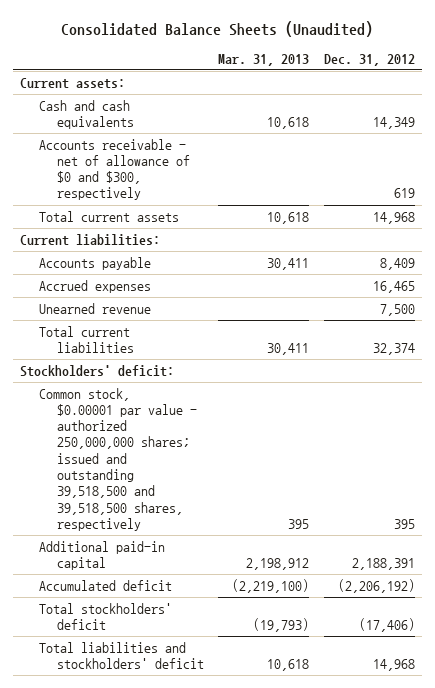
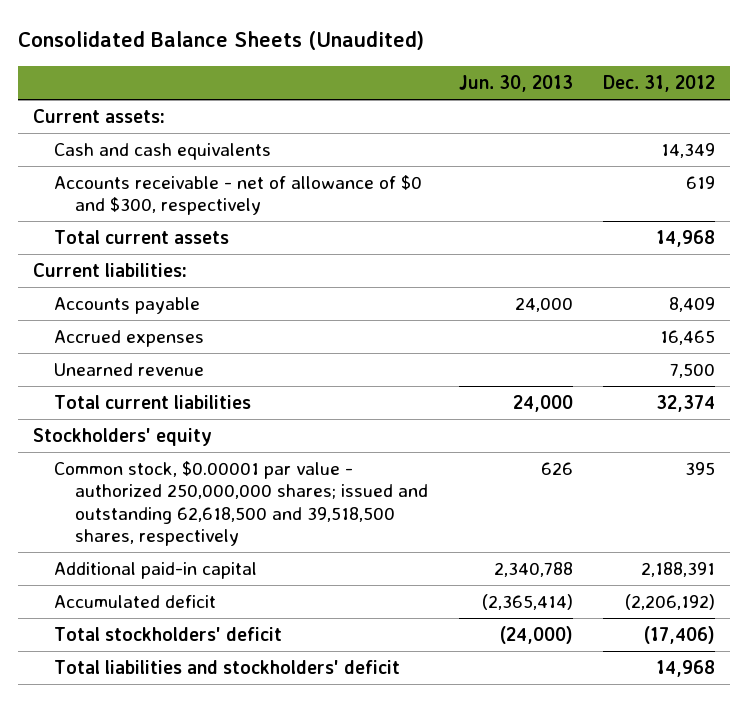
[218,53,310,66] Mar. 31, 2013 -> none
none -> [458,75,573,93] Jun. 30, 2013
[20,364,175,377] Stockholders' deficit: -> [33,427,213,446] Stockholders' equity
[38,387,197,531] Common stock, $0.00001 par value - authorized 250,000,000 shares; issued and outstanding 39,518,500 and 39,518,500 shares, respectively -> [54,460,429,547] Common stock, $0.00001 par value - authorized 250,000,000 shares; issued and outstanding 62,618,500 and 39,518,500 shares, respectively

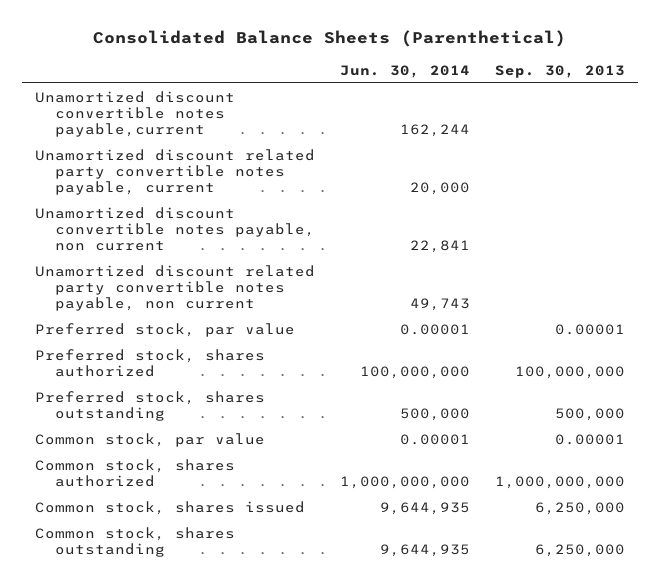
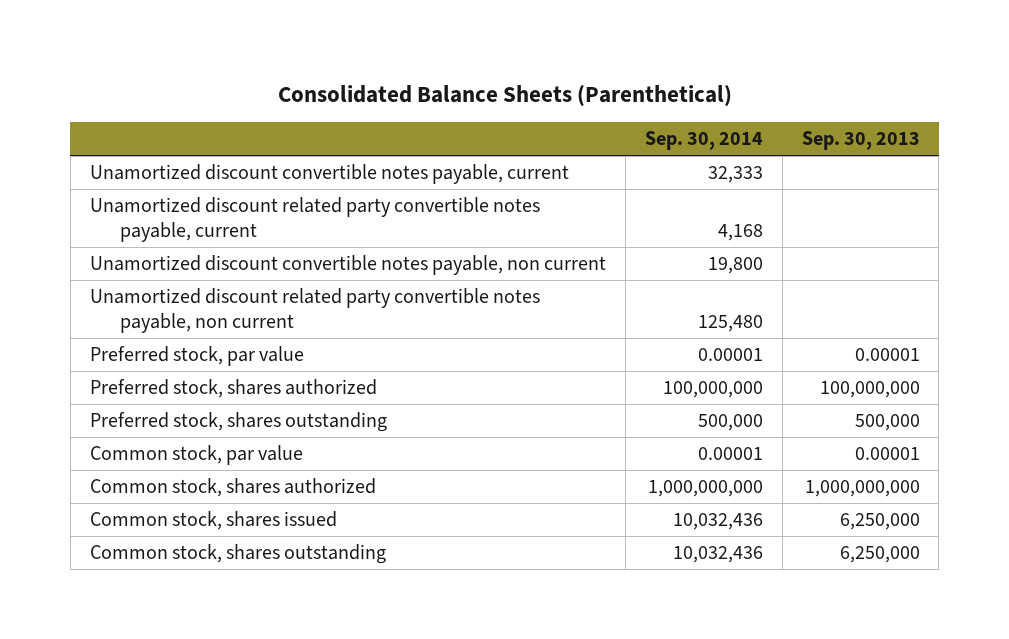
[340,64,471,78] Jun. 30, 2014 -> none
none -> [644,131,763,151] Sep. 30, 2014
[34,90,235,137] Unamortized discount convertible notes payable,current -> [89,164,569,185] Unamortized discount convertible notes payable, current

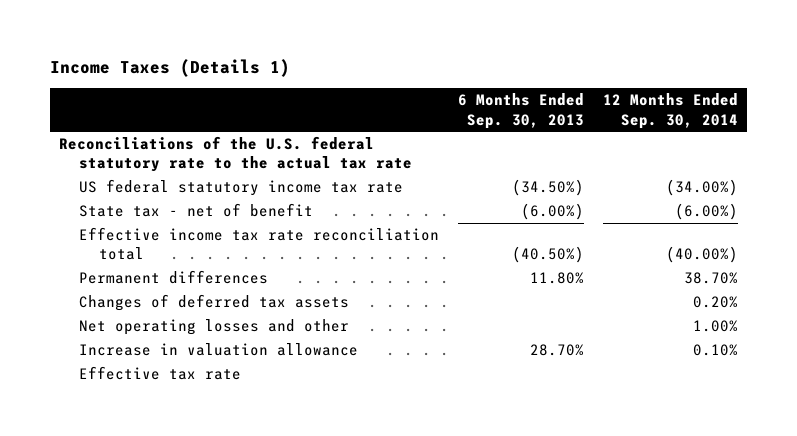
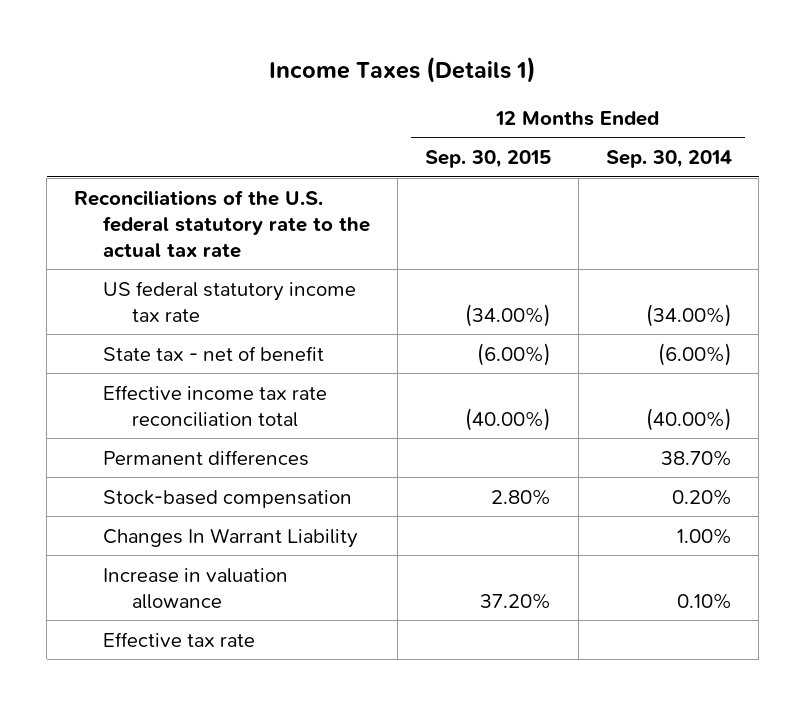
[458,93,585,129] 6 Months Ended Sep. 30, 2013 -> none
none -> [424,150,551,169] Sep. 30, 2015
[79,294,350,312] Changes of deferred tax assets -> none
[79,319,350,336] Net operating losses and other -> none
none -> [103,489,353,508] Stock-based compensation
none -> [103,527,359,548] Changes In Warrant Liability

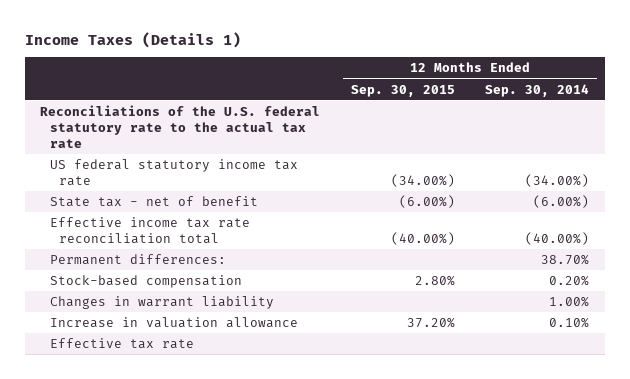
[103,449,310,466] Permanent differences -> [49,254,226,266] Permanent differences:
[103,527,359,548] Changes In Warrant Liability -> [49,296,274,310] Changes in warrant liability

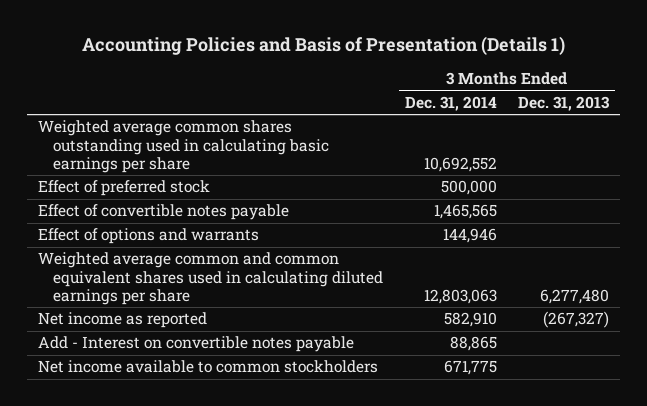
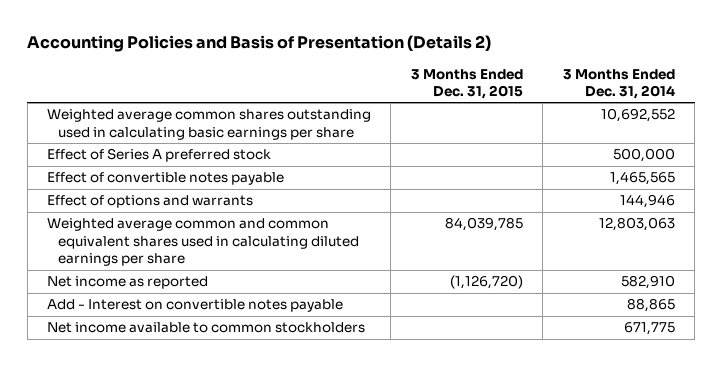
[81,36,565,56] Accounting Policies and Basis of Presentation (Details 1) -> [27,35,492,53] Accounting Policies and Basis of Presentation (Details 2)
[518,96,611,112] Dec. 31, 2013 -> none
none -> [410,68,523,99] 3 Months Ended Dec. 31, 2015
[37,180,210,197] Effect of preferred stock -> [47,148,272,163] Effect of Series A preferred stock

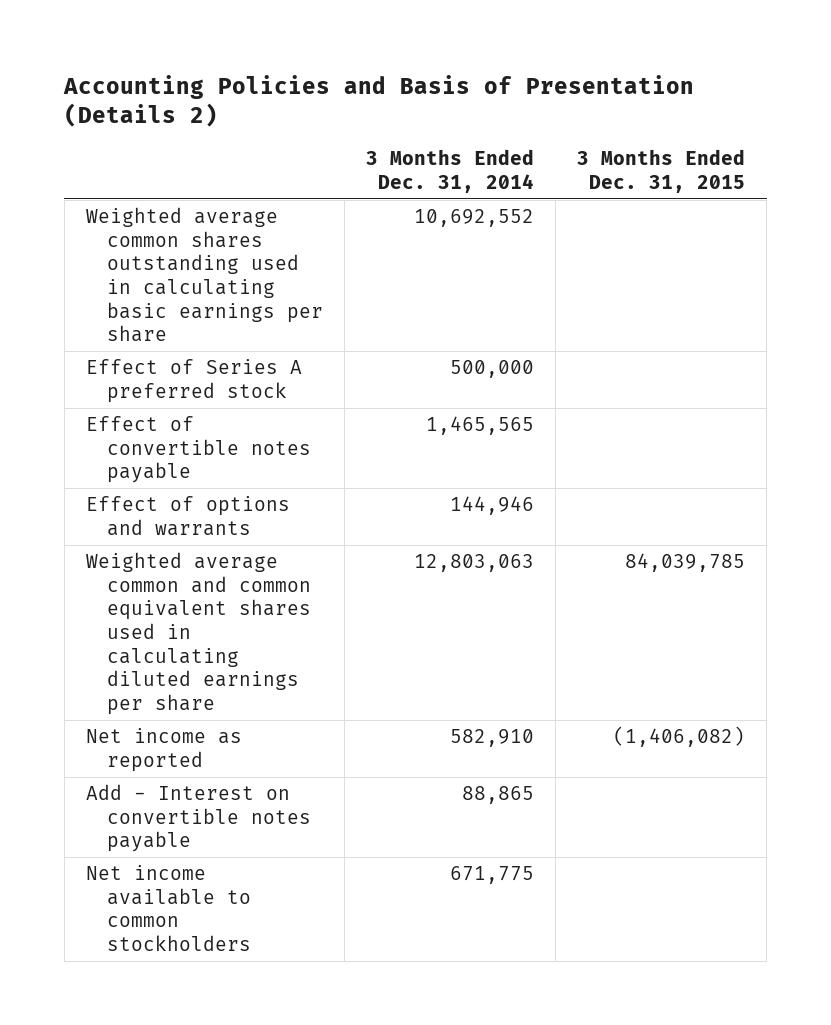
[449,275,523,290] (1,126,720) -> [613,726,746,748] (1,406,082)

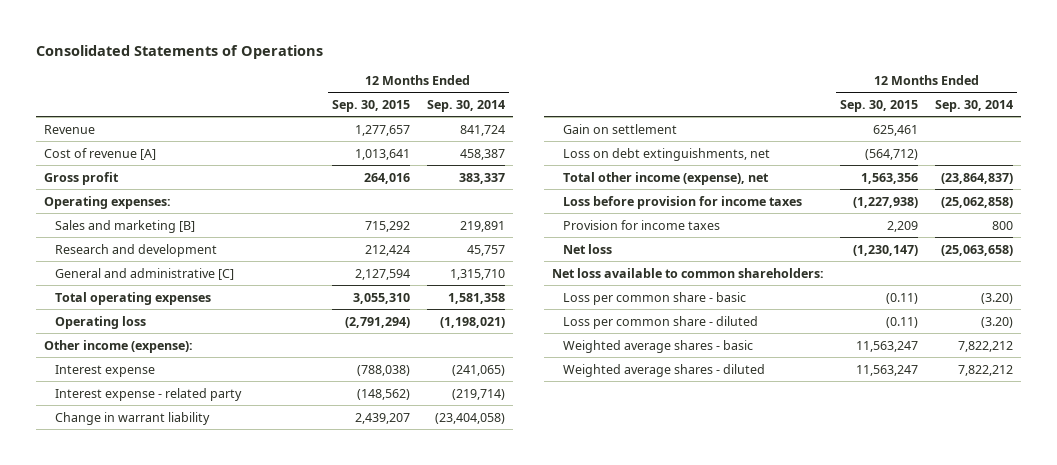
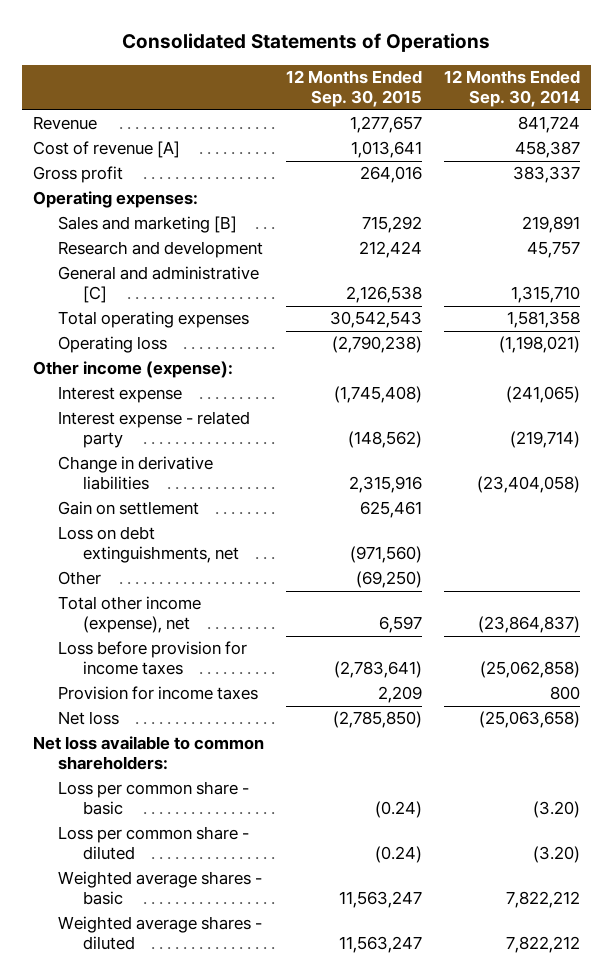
[355,268,411,280] 2,127,594 -> [345,286,422,304] 2,126,538
[353,292,411,304] 3,055,310 -> [329,311,422,329] 30,542,543
[345,316,411,328] (2,791,294) -> [331,336,422,354] (2,790,238)
[357,364,411,376] (788,038) -> [333,386,422,404] (1,745,408)
[55,411,211,425] Change in warrant liability -> none
none -> [57,456,213,491] Change in derivative liabilities
[865,148,919,160] (564,712) -> [349,546,422,564] (971,560)
none -> [57,571,101,586] Other
[861,172,919,184] 1,563,356 -> [378,616,422,634] 6,597
[853,196,919,208] (1,227,938) -> [333,661,422,679] (2,783,641)
[853,244,919,256] (1,230,147) -> [332,711,422,729] (2,785,850)
[886,292,919,304] (0.11) -> [374,801,422,819] (0.24)
[886,316,919,328] (0.11) -> [374,846,422,864] (0.24)

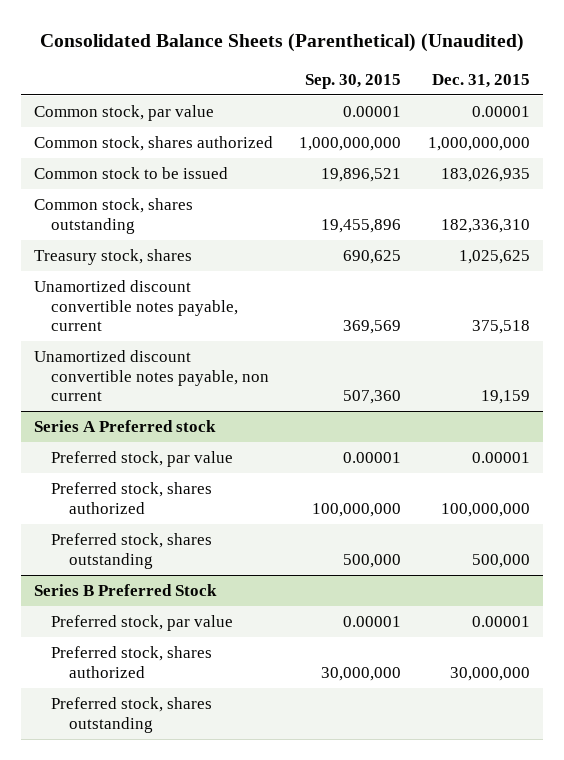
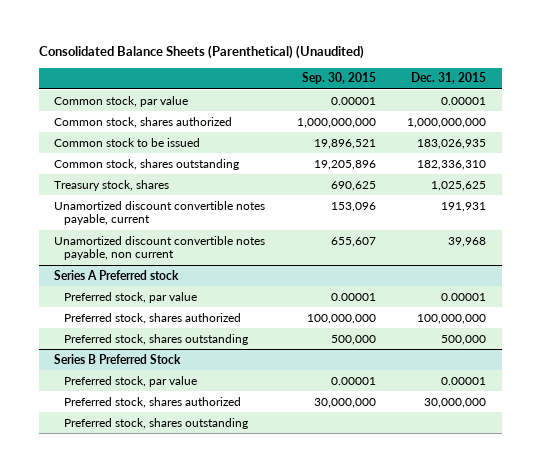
[321,218,402,233] 19,455,896 -> [313,159,376,170] 19,205,896
[343,320,402,335] 369,569 -> [330,201,376,212] 153,096
[471,320,530,335] 375,518 -> [440,201,486,212] 191,931
[343,390,402,405] 507,360 -> [330,236,376,247] 655,607
[480,390,530,405] 19,159 -> [447,236,486,247] 39,968

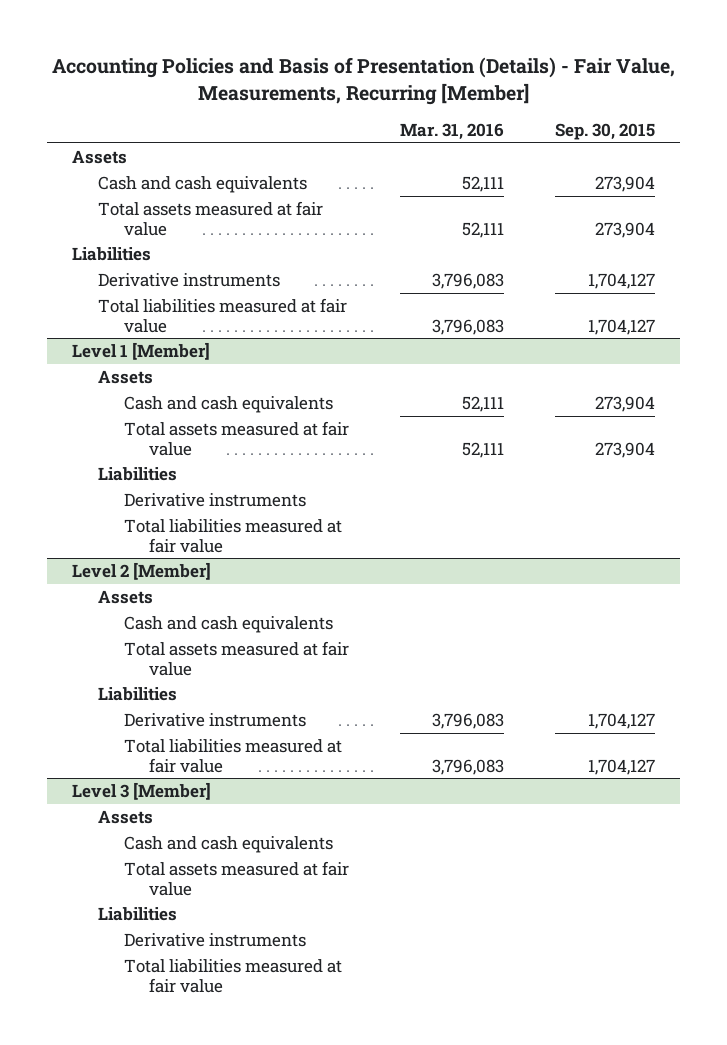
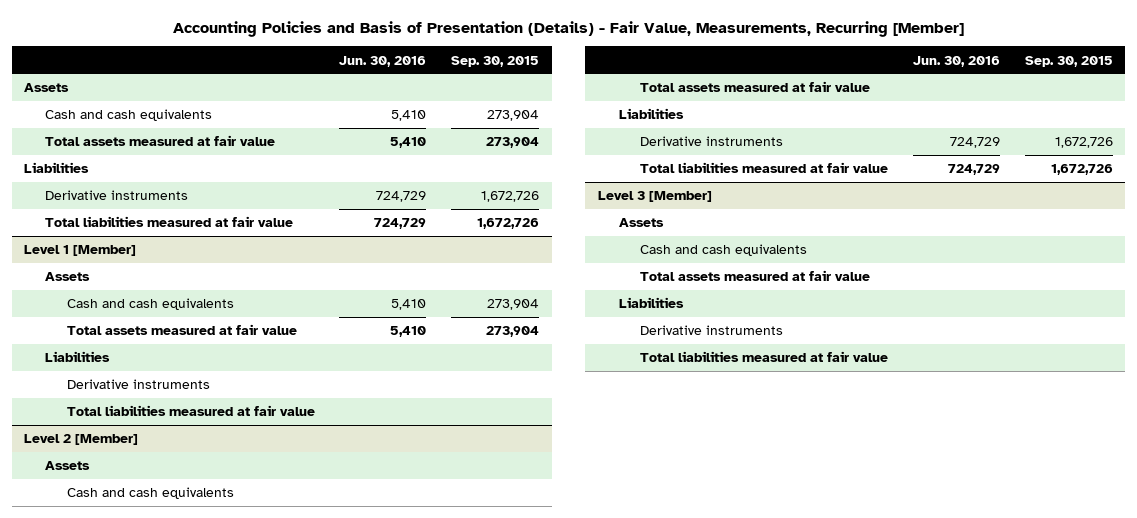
[399,122,504,140] Mar. 31, 2016 -> none
none -> [339,55,427,67] Jun. 30, 2016
[587,272,655,289] 1,704,127 -> [481,191,540,203] 1,672,726
[587,318,655,335] 1,704,127 -> [477,218,540,230] 1,672,726
[587,712,655,729] 1,704,127 -> [1054,137,1113,149] 1,672,726
[587,758,655,775] 1,704,127 -> [1050,164,1113,176] 1,672,726

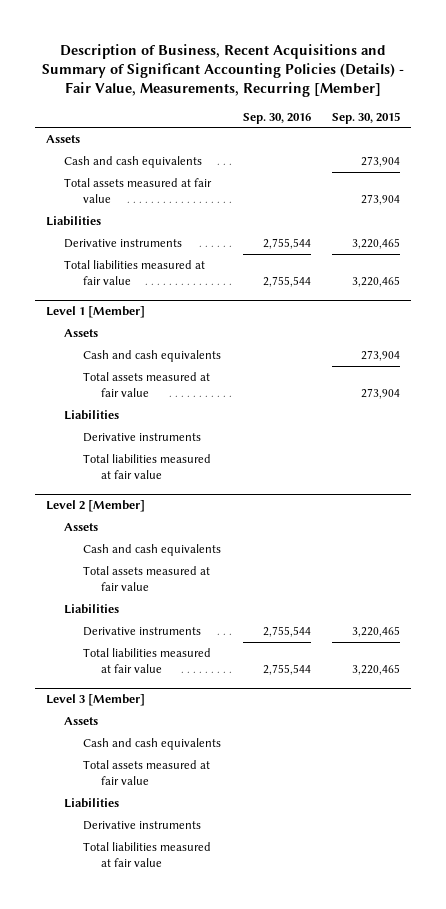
[172,20,964,37] Accounting Policies and Basis of Presentation (Details) - Fair Value, Measurements, Recurring [Member] -> [42,43,405,98] Description of Business, Recent Acquisitions and Summary of Significant Accounting Policies (Details) - Fair Value, Measurements, Recurring [Member]
[339,55,427,67] Jun. 30, 2016 -> none
none -> [242,112,311,124] Sep. 30, 2016
[481,191,540,203] 1,672,726 -> [352,237,401,249] 3,220,465
[477,218,540,230] 1,672,726 -> [352,275,401,287] 3,220,465
[1054,137,1113,149] 1,672,726 -> [352,625,401,637] 3,220,465
[1050,164,1113,176] 1,672,726 -> [352,663,401,675] 3,220,465

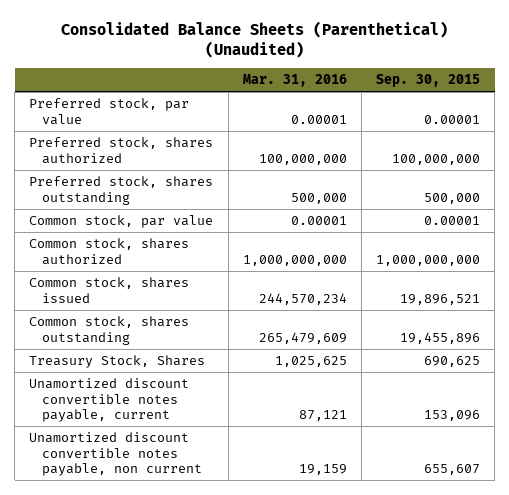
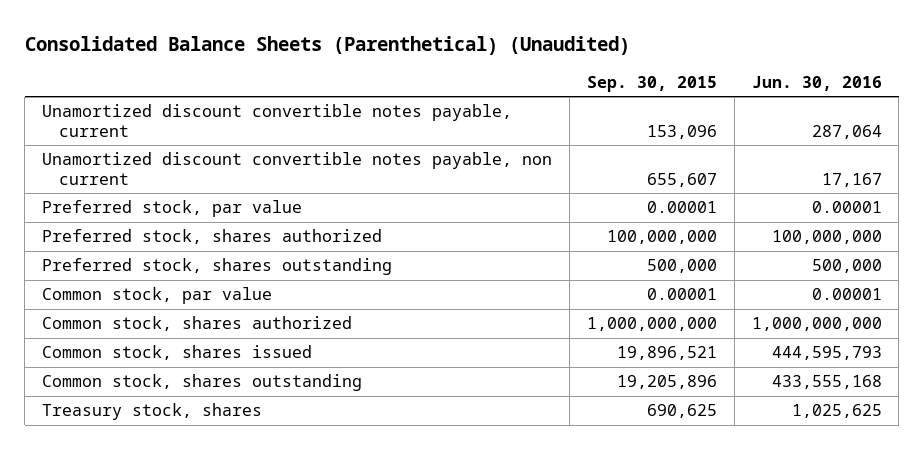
[242,74,347,88] Mar. 31, 2016 -> none
none -> [751,75,882,91] Jun. 30, 2016
[29,378,190,422] Unamortized discount convertible notes payable, current -> [42,104,513,137] Unamortized discount convertible notes payable, current
[29,432,202,476] Unamortized discount convertible notes payable, non current -> [42,152,553,185] Unamortized discount convertible notes payable, non current
[399,331,480,344] 19,455,896 -> [616,375,717,390] 19,205,896
[29,355,206,369] Treasury Stock, Shares -> [42,403,263,421] Treasury stock, shares

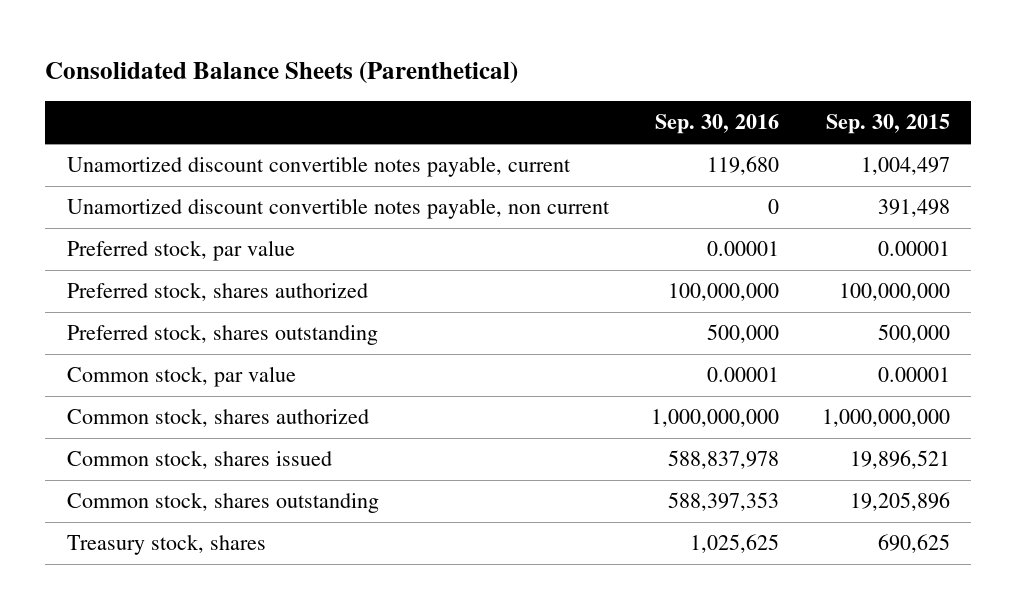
[24,35,630,55] Consolidated Balance Sheets (Parenthetical) (Unaudited) -> [45,61,519,85] Consolidated Balance Sheets (Parenthetical)
[751,75,882,91] Jun. 30, 2016 -> none
none -> [655,114,780,135] Sep. 30, 2016
[646,124,717,139] 153,096 -> [860,157,950,176] 1,004,497
[646,172,717,187] 655,607 -> [877,199,950,218] 391,498

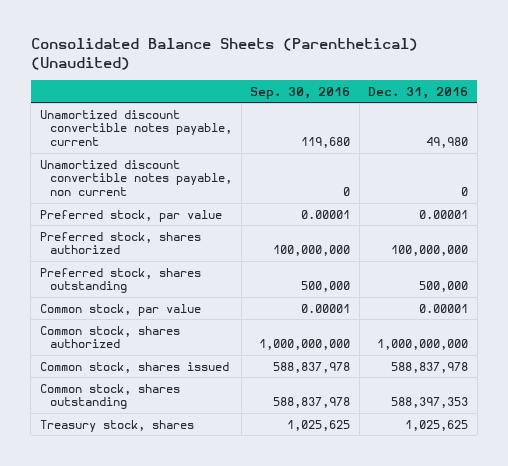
[45,61,519,85] Consolidated Balance Sheets (Parenthetical) -> [30,38,418,71] Consolidated Balance Sheets (Parenthetical) (Unaudited)
[825,114,950,135] Sep. 30, 2015 -> none
none -> [368,86,469,99] Dec. 31, 2016
[668,492,780,512] 588,397,353 -> [273,397,351,409] 588,837,978

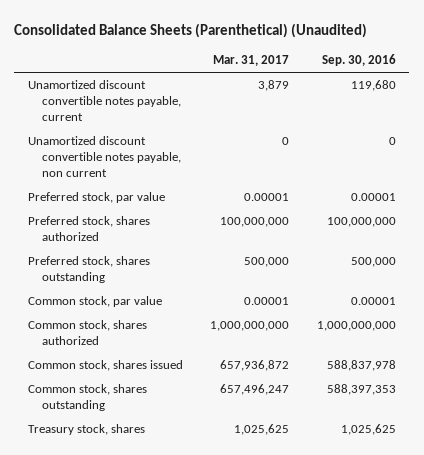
[368,86,469,99] Dec. 31, 2016 -> none
none -> [213,55,290,67] Mar. 31, 2017
[273,397,351,409] 588,837,978 -> [326,384,396,396] 588,397,353

